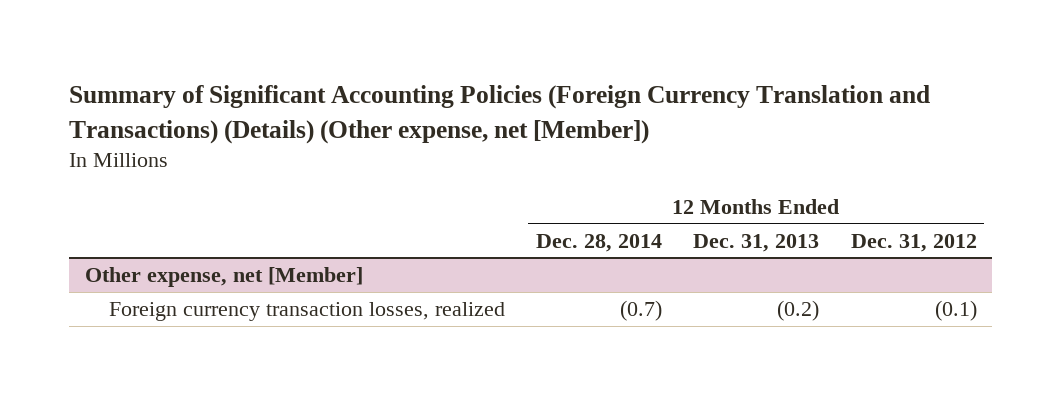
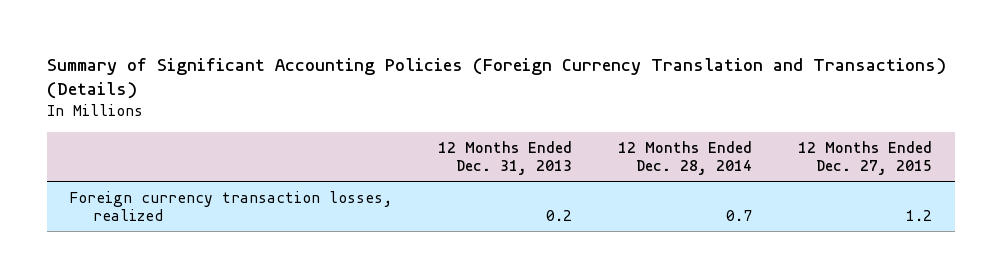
[68,85,930,144] Summary of Significant Accounting Policies (Foreign Currency Translation and Transactions) (Details) (Other expense, net [Member]) -> [46,57,946,100] Summary of Significant Accounting Policies (Foreign Currency Translation and Transactions) (Details)
[850,233,977,252] Dec. 31, 2012 -> none
none -> [797,140,932,176] 12 Months Ended Dec. 27, 2015
[84,267,363,288] Other expense, net [Member] -> none
[620,300,663,322] (0.7) -> [726,210,753,222] 0.7
[777,300,820,322] (0.2) -> [546,210,573,222] 0.2

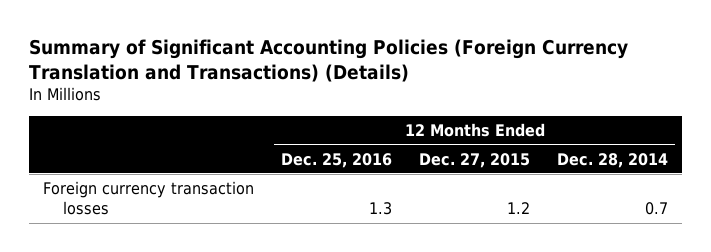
[438,140,573,176] 12 Months Ended Dec. 31, 2013 -> none
none -> [280,152,392,168] Dec. 25, 2016
[69,190,393,222] Foreign currency transaction losses, realized -> [42,180,254,216] Foreign currency transaction losses

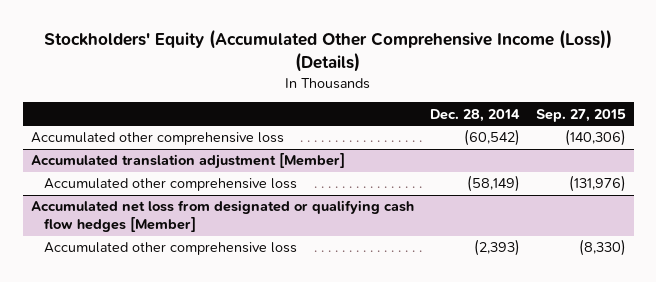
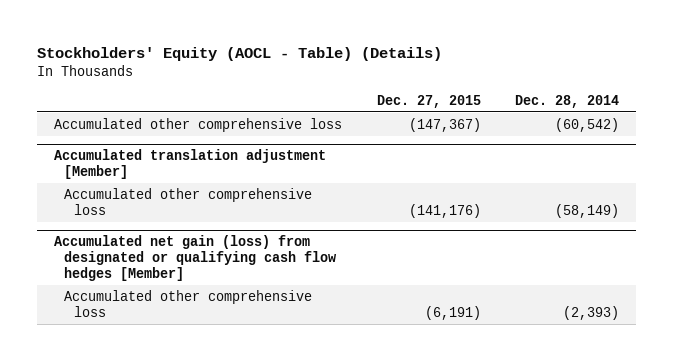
[44,29,613,73] Stockholders' Equity (Accumulated Other Comprehensive Income (Loss)) (Details) -> [37,46,443,61] Stockholders' Equity (AOCL - Table) (Details)
[535,108,626,122] Sep. 27, 2015 -> none
none -> [376,94,481,108] Dec. 27, 2015
[30,200,414,233] Accumulated net loss from designated or qualifying cash flow hedges [Member] -> [54,234,338,282] Accumulated net gain (loss) from designated or qualifying cash flow hedges [Member]

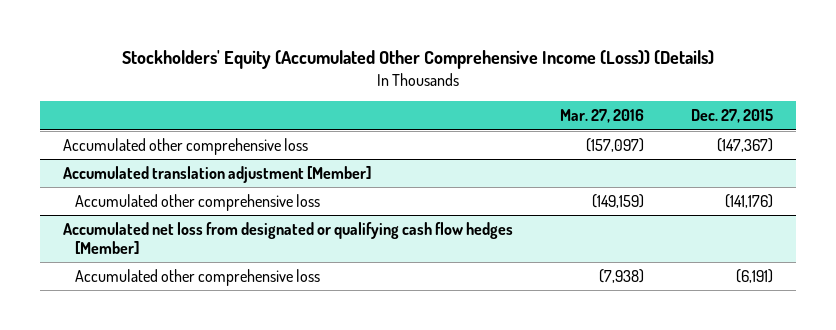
[37,46,443,61] Stockholders' Equity (AOCL - Table) (Details) -> [121,50,714,70] Stockholders' Equity (Accumulated Other Comprehensive Income (Loss)) (Details)
[515,94,620,108] Dec. 28, 2014 -> none
none -> [559,109,644,124] Mar. 27, 2016
[54,234,338,282] Accumulated net gain (loss) from designated or qualifying cash flow hedges [Member] -> [63,221,514,254] Accumulated net loss from designated or qualifying cash flow hedges [Member]

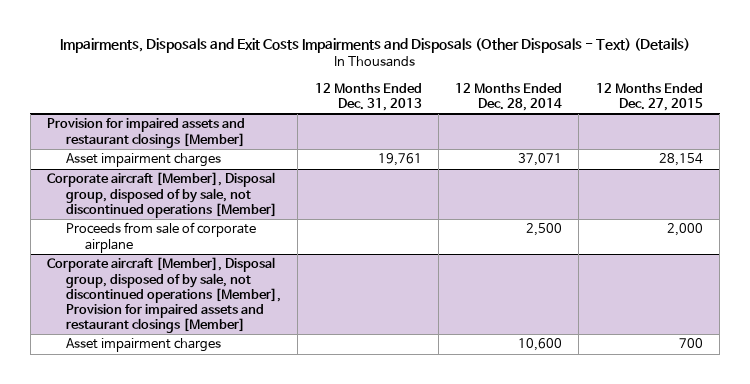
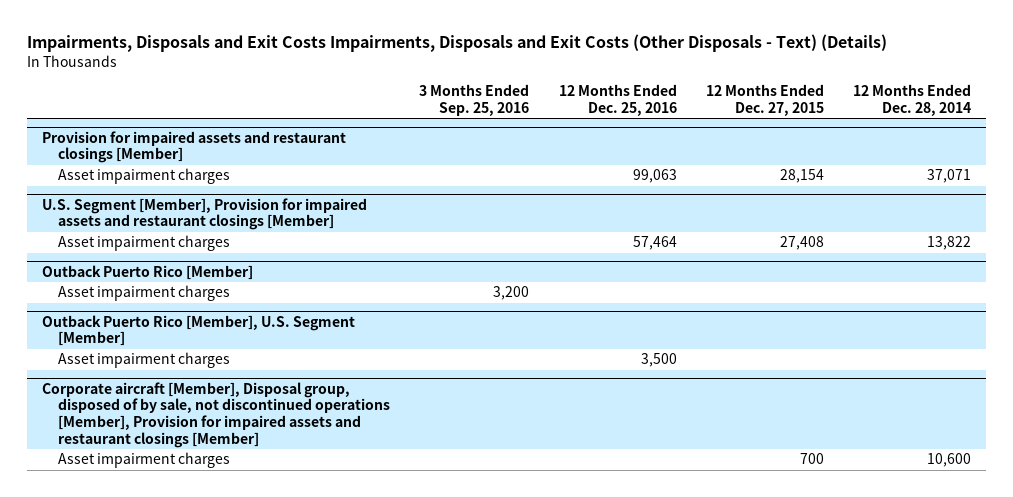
[59,38,690,54] Impairments, Disposals and Exit Costs Impairments and Disposals (Other Disposals - Text) (Details) -> [26,34,887,53] Impairments, Disposals and Exit Costs Impairments, Disposals and Exit Costs (Other Disposals - Text) (Details)
[314,82,422,111] 12 Months Ended Dec. 31, 2013 -> none
none -> [419,84,530,116] 3 Months Ended Sep. 25, 2016
none -> [558,84,677,116] 12 Months Ended Dec. 25, 2016
[47,172,277,218] Corporate aircraft [Member], Disposal group, disposed of by sale, not discontinued operations [Member] -> none
[65,222,256,253] Proceeds from sale of corporate airplane -> none
none -> [41,197,367,231] U.S. Segment [Member], Provision for impaired assets and restaurant closings [Member]
none -> [58,235,231,252] Asset impairment charges
none -> [41,264,253,280] Outback Puerto Rico [Member]
none -> [58,285,231,302] Asset impairment charges
none -> [41,314,355,347] Outback Puerto Rico [Member], U.S. Segment [Member]
none -> [58,352,231,369] Asset impairment charges

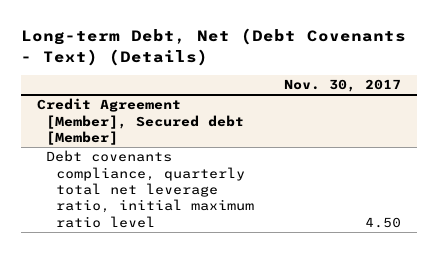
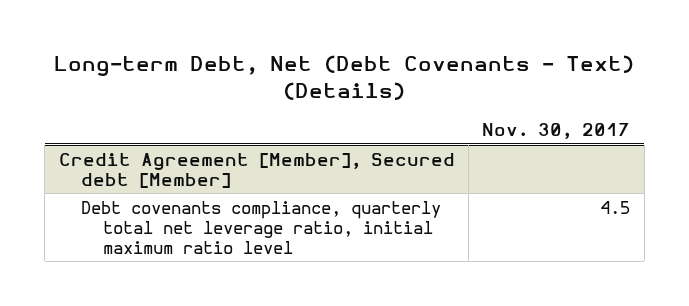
[365,216,402,228] 4.50 -> [600,200,631,214] 4.5

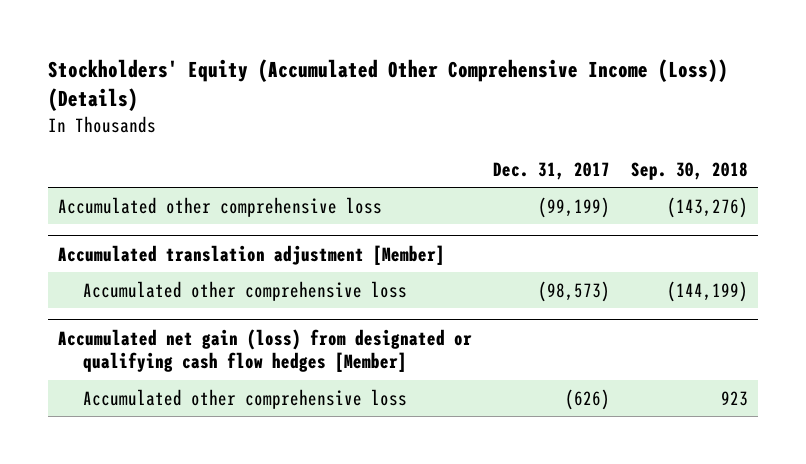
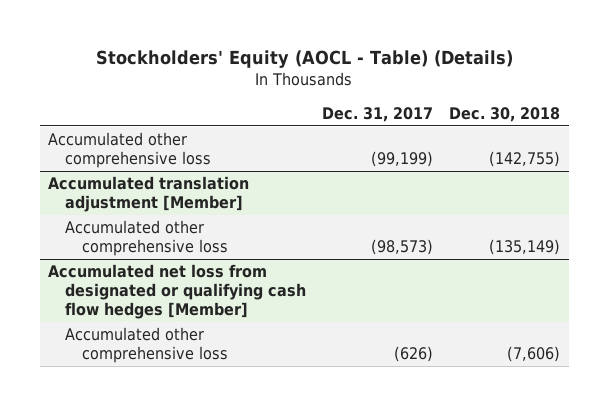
[47,59,728,112] Stockholders' Equity (Accumulated Other Comprehensive Income (Loss)) (Details) -> [96,50,514,69] Stockholders' Equity (AOCL - Table) (Details)
[630,161,748,180] Sep. 30, 2018 -> none
none -> [449,106,561,122] Dec. 30, 2018
[58,328,473,373] Accumulated net gain (loss) from designated or qualifying cash flow hedges [Member] -> [48,264,307,319] Accumulated net loss from designated or qualifying cash flow hedges [Member]

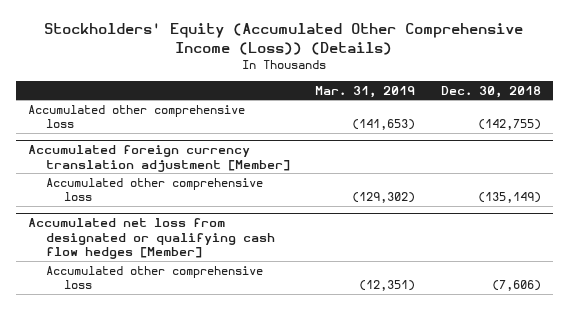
[96,50,514,69] Stockholders' Equity (AOCL - Table) (Details) -> [44,23,524,55] Stockholders' Equity (Accumulated Other Comprehensive Income (Loss)) (Details)
[322,106,434,122] Dec. 31, 2017 -> none
none -> [315,85,416,98] Mar. 31, 2019
[48,176,250,213] Accumulated translation adjustment [Member] -> [28,144,291,172] Accumulated foreign currency translation adjustment [Member]

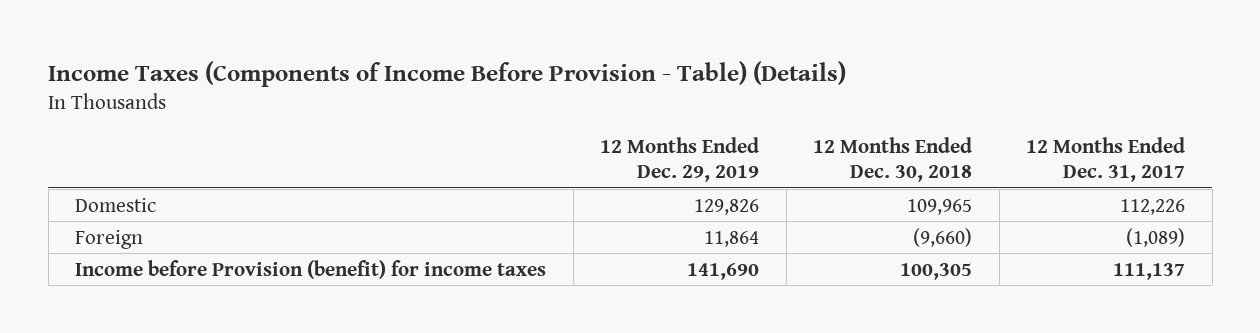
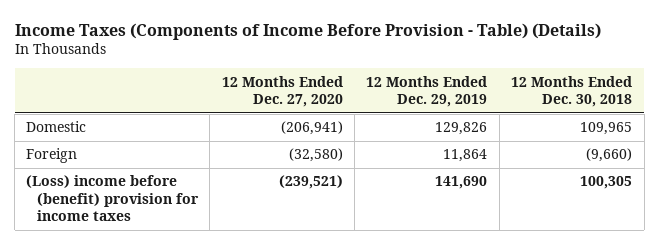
[1026,137,1186,183] 12 Months Ended Dec. 31, 2017 -> none
none -> [221,75,343,108] 12 Months Ended Dec. 27, 2020
[75,259,547,279] Income before Provision (benefit) for income taxes -> [26,175,199,222] (Loss) income before (benefit) provision for income taxes

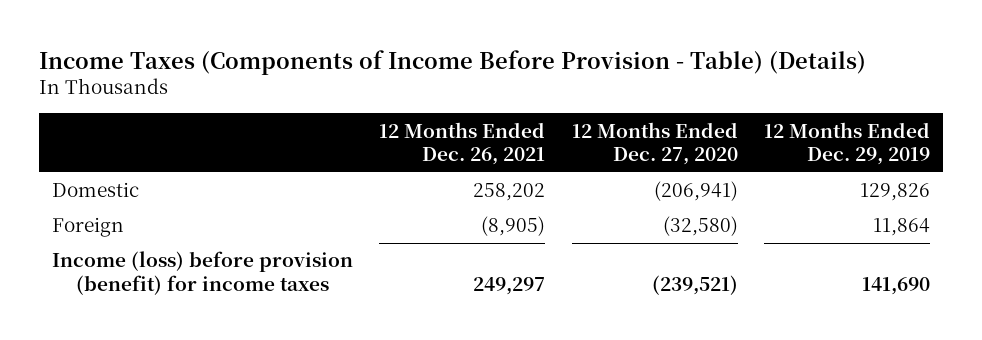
[511,75,633,108] 12 Months Ended Dec. 30, 2018 -> none
none -> [379,121,546,166] 12 Months Ended Dec. 26, 2021
[26,175,199,222] (Loss) income before (benefit) provision for income taxes -> [51,251,353,295] Income (loss) before provision (benefit) for income taxes

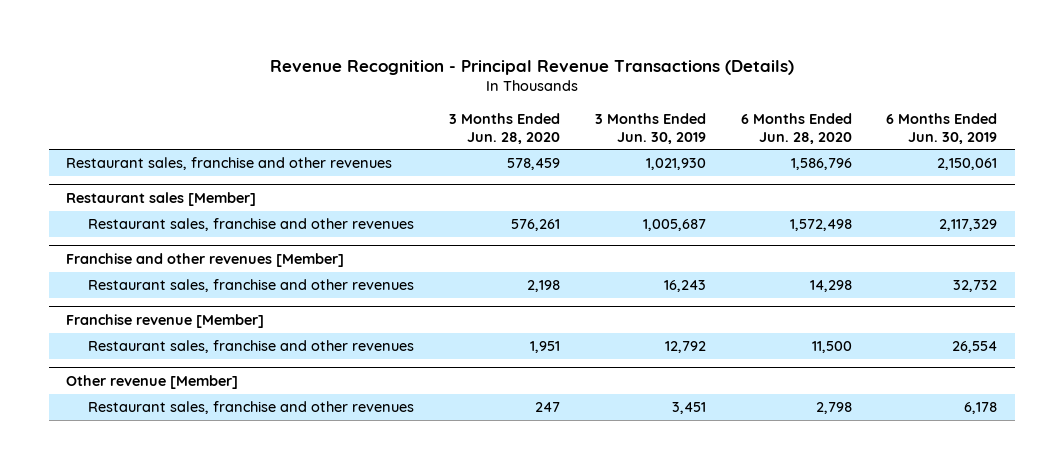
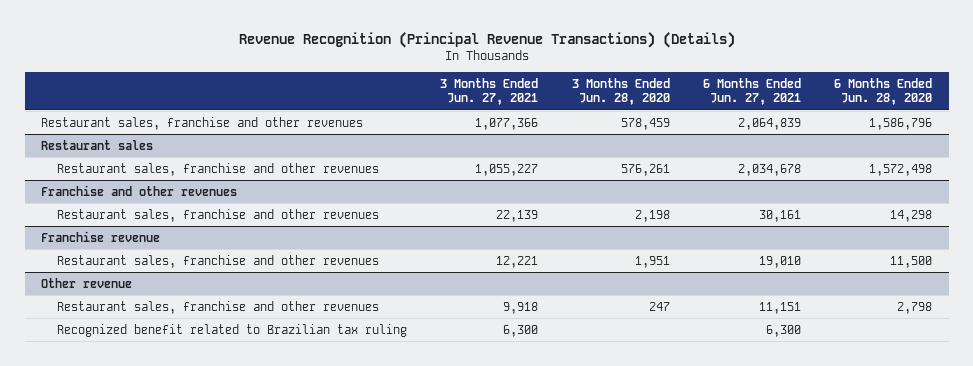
[269,59,794,75] Revenue Recognition - Principal Revenue Transactions (Details) -> [238,31,735,48] Revenue Recognition (Principal Revenue Transactions) (Details)
[594,113,706,144] 3 Months Ended Jun. 30, 2019 -> none
[886,113,998,144] 6 Months Ended Jun. 30, 2019 -> none
none -> [440,78,539,106] 3 Months Ended Jun. 27, 2021
none -> [702,78,801,106] 6 Months Ended Jun. 27, 2021
[66,191,257,206] Restaurant sales [Member] -> [41,139,154,150] Restaurant sales
[66,252,345,267] Franchise and other revenues [Member] -> [41,184,238,196] Franchise and other revenues
[66,313,265,328] Franchise revenue [Member] -> [41,230,161,242] Franchise revenue
[66,374,239,389] Other revenue [Member] -> [41,277,133,288] Other revenue
none -> [57,323,408,337] Recognized benefit related to Brazilian tax ruling

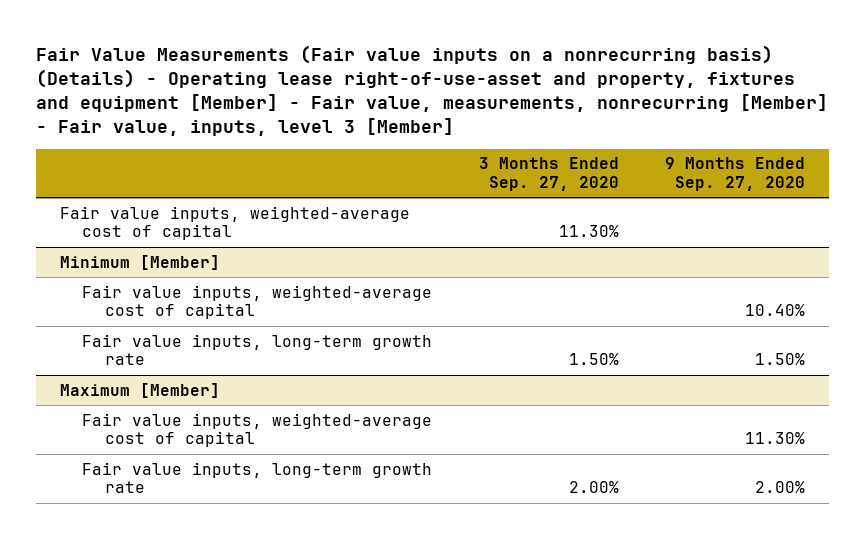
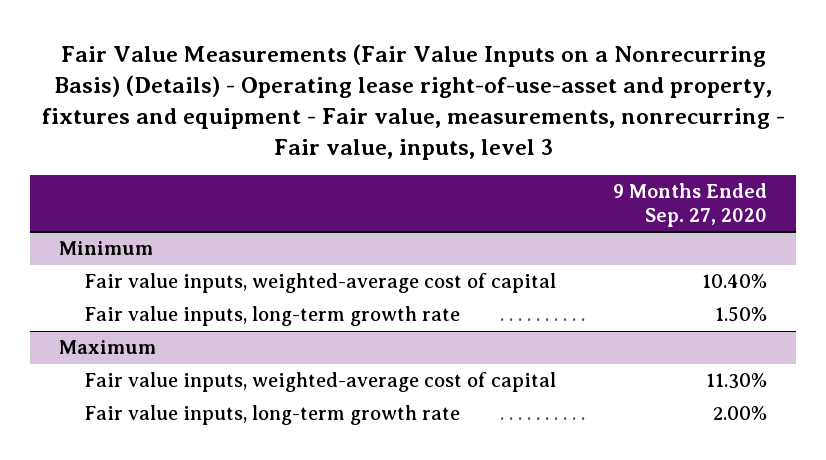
[36,44,829,137] Fair Value Measurements (Fair value inputs on a nonrecurring basis) (Details) - Operating lease right-of-use-asset and property, fixtures and equipment [Member] - Fair value, measurements, nonrecurring [Member] - Fair value, inputs, level 3 [Member] -> [42,43,786,160] Fair Value Measurements (Fair Value Inputs on a Nonrecurring Basis) (Details) - Operating lease right-of-use-asset and property, fixtures and equipment - Fair value, measurements, nonrecurring - Fair value, inputs, level 3
[478,157,619,192] 3 Months Ended Sep. 27, 2020 -> none
[59,205,410,241] Fair value inputs, weighted-average cost of capital -> none
[59,254,220,270] Minimum [Member] -> [58,241,153,256] Minimum
[59,382,220,398] Maximum [Member] -> [58,340,156,355] Maximum

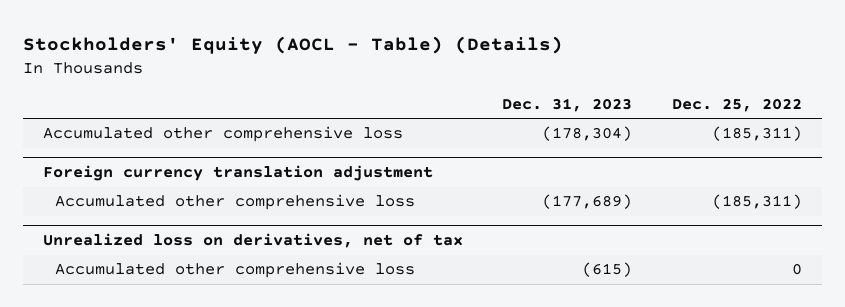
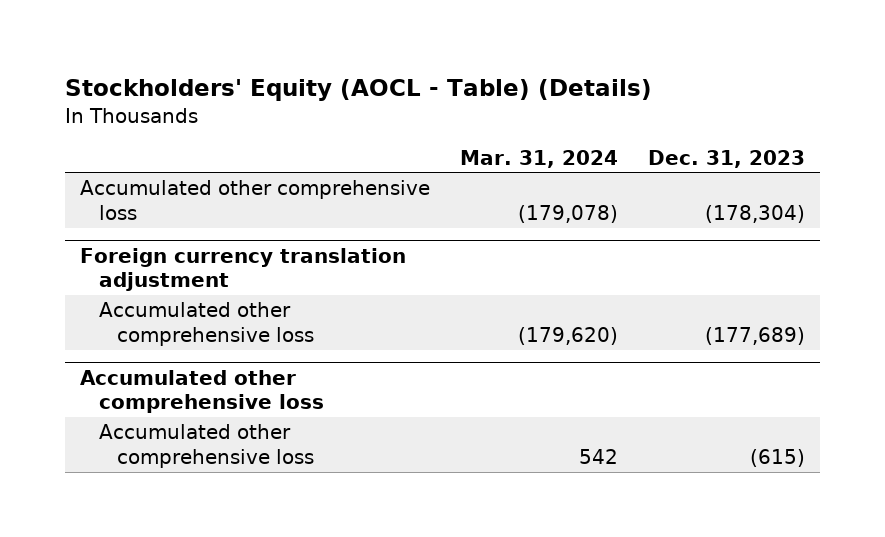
[671,98,802,113] Dec. 25, 2022 -> none
none -> [460,149,619,168] Mar. 31, 2024
[42,233,463,249] Unrealized loss on derivatives, net of tax -> [80,369,324,414] Accumulated other comprehensive loss

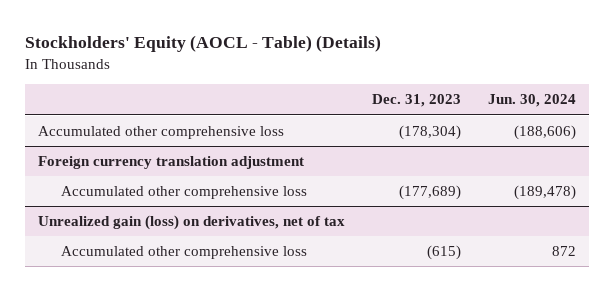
[460,149,619,168] Mar. 31, 2024 -> none
none -> [487,94,576,108] Jun. 30, 2024
[80,369,324,414] Accumulated other comprehensive loss -> [38,215,346,231] Unrealized gain (loss) on derivatives, net of tax

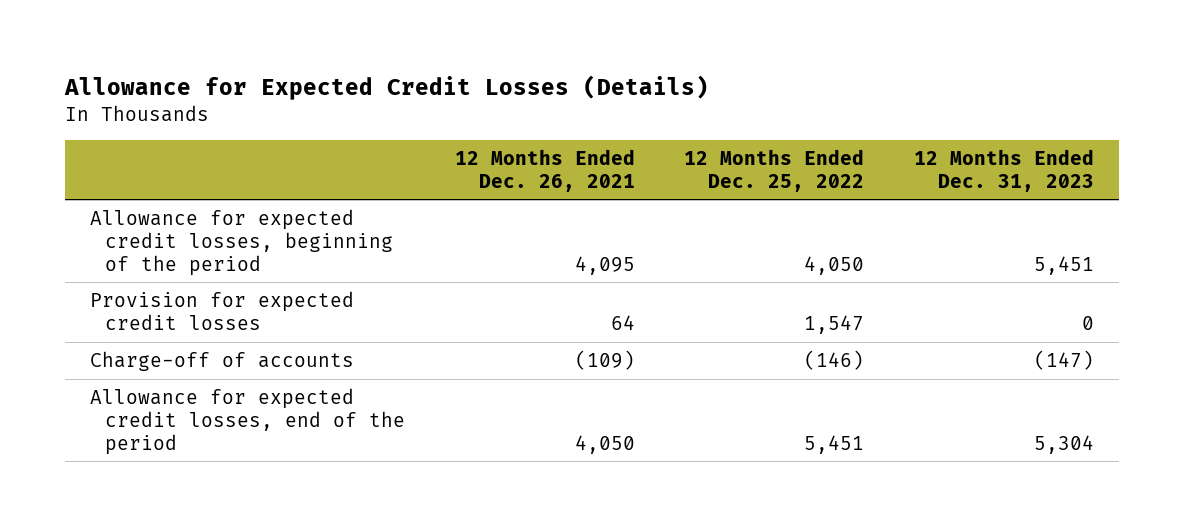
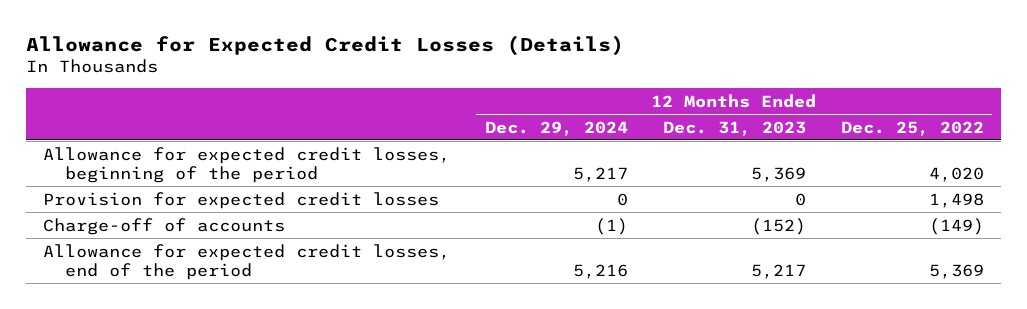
[454,148,635,192] 12 Months Ended Dec. 26, 2021 -> none
none -> [485,120,629,136] Dec. 29, 2024
[804,255,865,275] 4,050 -> [928,166,984,182] 4,020
[1033,255,1094,275] 5,451 -> [750,166,806,182] 5,369
[804,314,865,334] 1,547 -> [928,192,984,208] 1,498
[804,350,865,371] (146) -> [928,217,984,235] (149)
[1033,350,1094,371] (147) -> [750,217,806,235] (152)
[804,434,865,454] 5,451 -> [928,263,984,279] 5,369
[1033,434,1094,454] 5,304 -> [750,263,806,279] 5,217

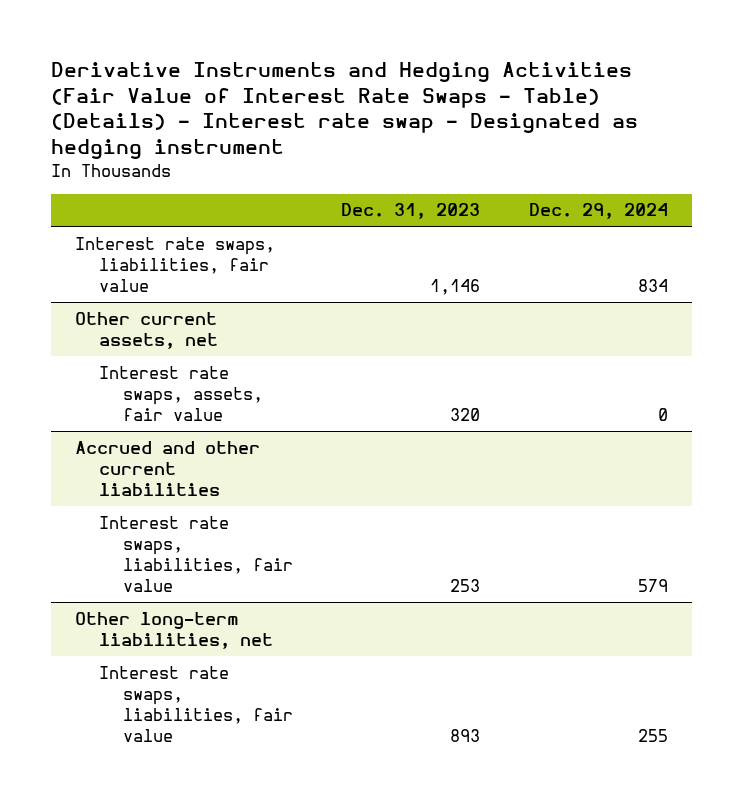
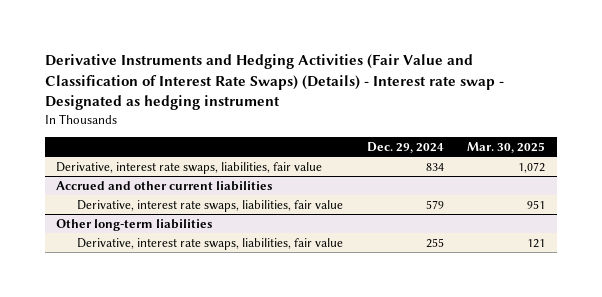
[50,61,638,160] Derivative Instruments and Hedging Activities (Fair Value of Interest Rate Swaps - Table) (Details) - Interest rate swap - Designated as hedging instrument -> [44,54,504,111] Derivative Instruments and Hedging Activities (Fair Value and Classification of Interest Rate Swaps) (Details) - Interest rate swap - Designated as hedging instrument
[341,203,481,220] Dec. 31, 2023 -> none
none -> [467,141,546,153] Mar. 30, 2025
[74,311,218,349] Other current assets, net -> none
[98,365,263,421] Interest rate swaps, assets, fair value -> none
[74,236,275,292] Interest rate swaps, liabilities, fair value -> [56,161,323,174] Derivative, interest rate swaps, liabilities, fair value
[98,515,293,592] Interest rate swaps, liabilities, fair value -> [76,199,343,212] Derivative, interest rate swaps, liabilities, fair value
[74,611,273,649] Other long-term liabilities, net -> [56,218,213,231] Other long-term liabilities
[98,665,293,742] Interest rate swaps, liabilities, fair value -> [76,237,343,250] Derivative, interest rate swaps, liabilities, fair value

